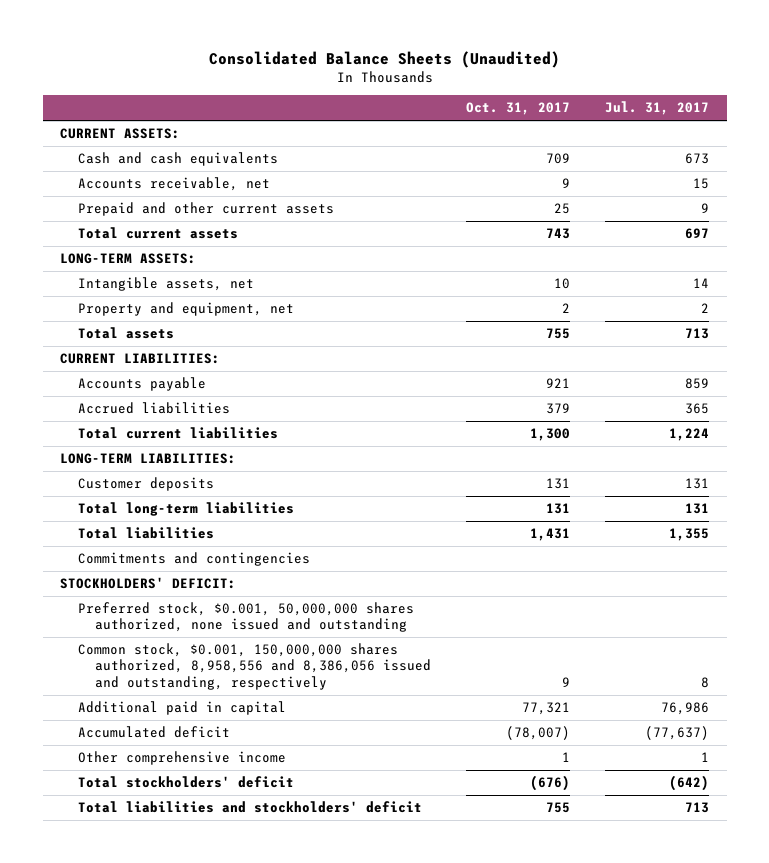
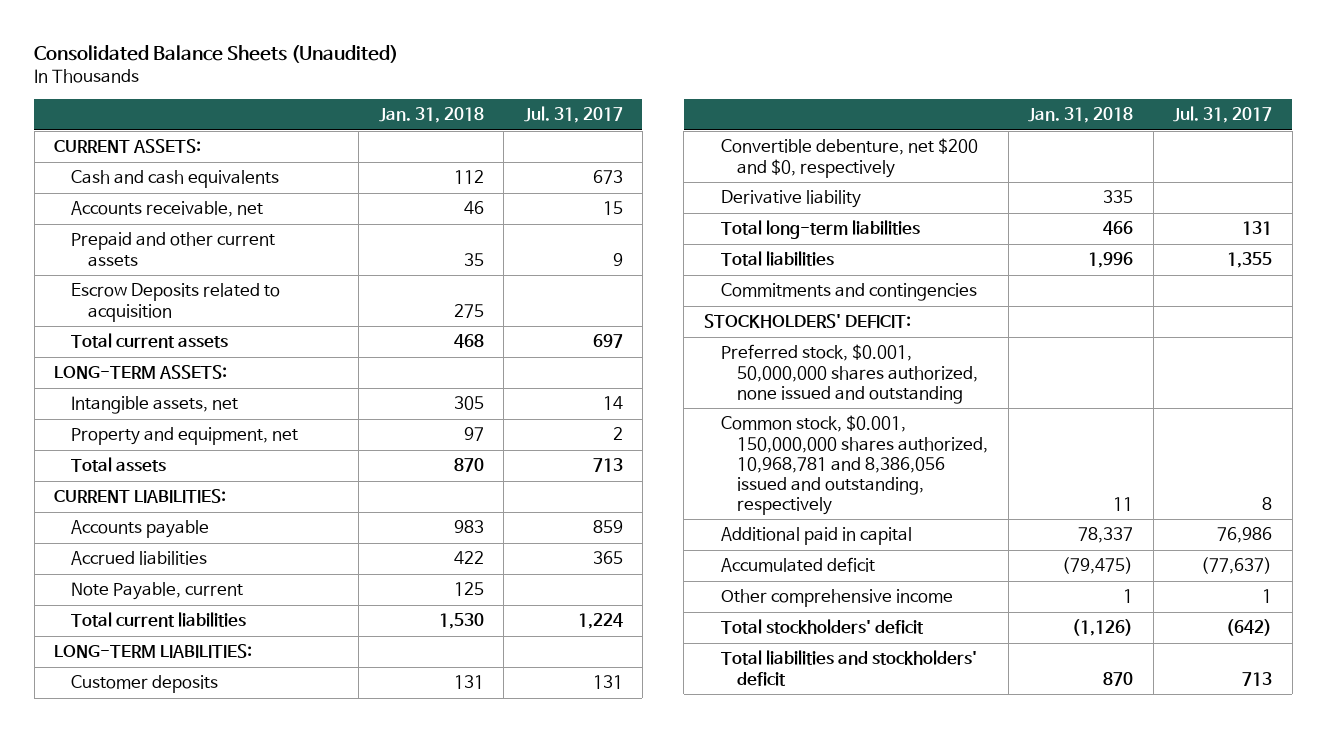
[466,102,571,116] Oct. 31, 2017 -> none
none -> [378,107,484,124] Jan. 31, 2018
none -> [70,283,280,322] Escrow Deposits related to acquisition
none -> [70,582,243,601] Note Payable, current
none -> [720,138,978,178] Convertible debenture, net $200 and $0, respectively
none -> [720,190,861,209] Derivative liability
[77,643,432,690] Common stock, $0.001, 150,000,000 shares authorized, 8,958,556 and 8,386,056 issued and outstanding, respectively -> [720,415,989,516] Common stock, $0.001, 150,000,000 shares authorized, 10,968,781 and 8,386,056 issued and outstanding, respectively

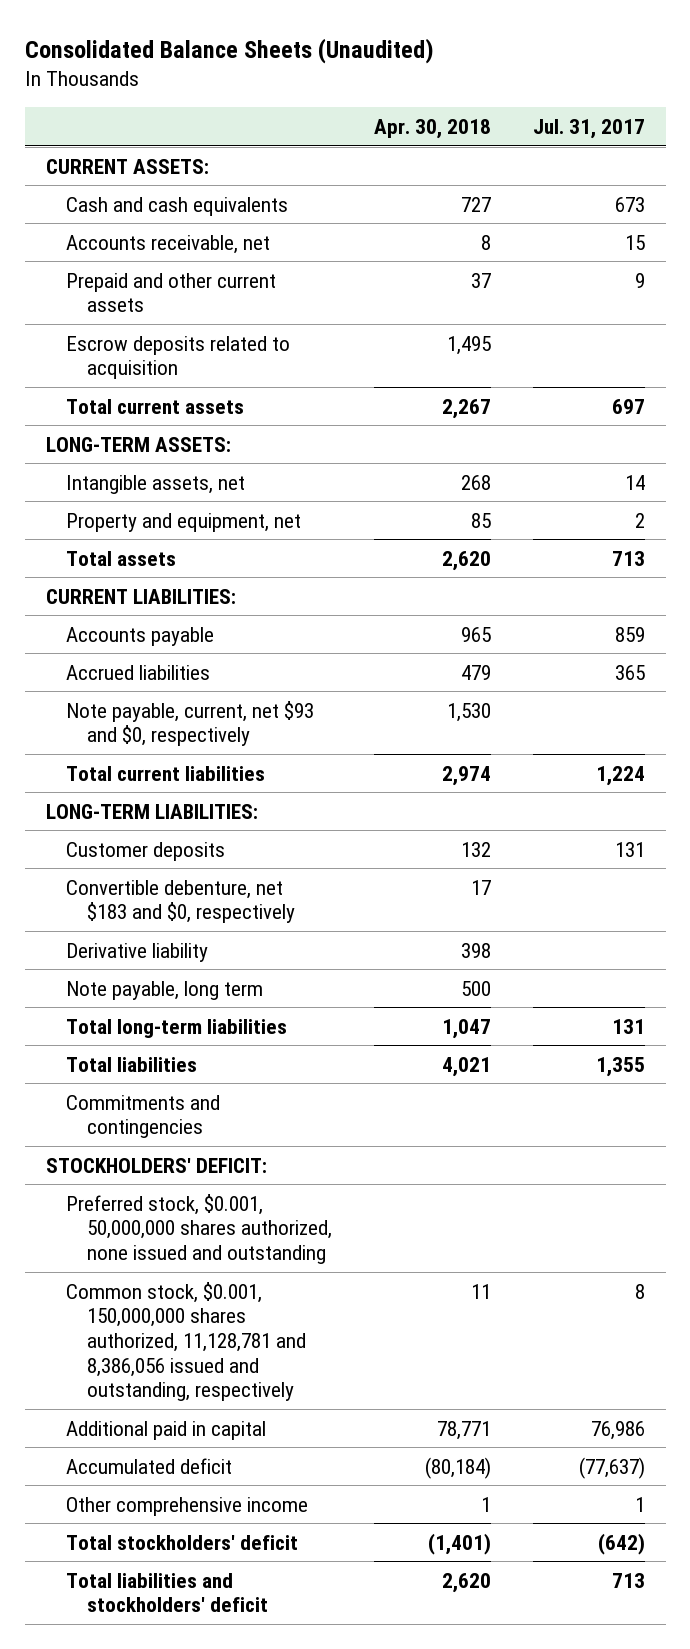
[378,107,484,124] Jan. 31, 2018 -> none
none -> [373,118,491,139] Apr. 30, 2018
[70,283,280,322] Escrow Deposits related to acquisition -> [66,335,291,380] Escrow deposits related to acquisition
[70,582,243,601] Note Payable, current -> [66,700,315,747] Note payable, current, net $93 and $0, respectively
[720,138,978,178] Convertible debenture, net $200 and $0, respectively -> [66,879,295,924] Convertible debenture, net $183 and $0, respectively
none -> [66,980,264,1000] Note payable, long term
[720,415,989,516] Common stock, $0.001, 150,000,000 shares authorized, 10,968,781 and 8,386,056 issued and outstanding, respectively -> [66,1281,306,1402] Common stock, $0.001, 150,000,000 shares authorized, 11,128,781 and 8,386,056 issued and outstanding, respectively

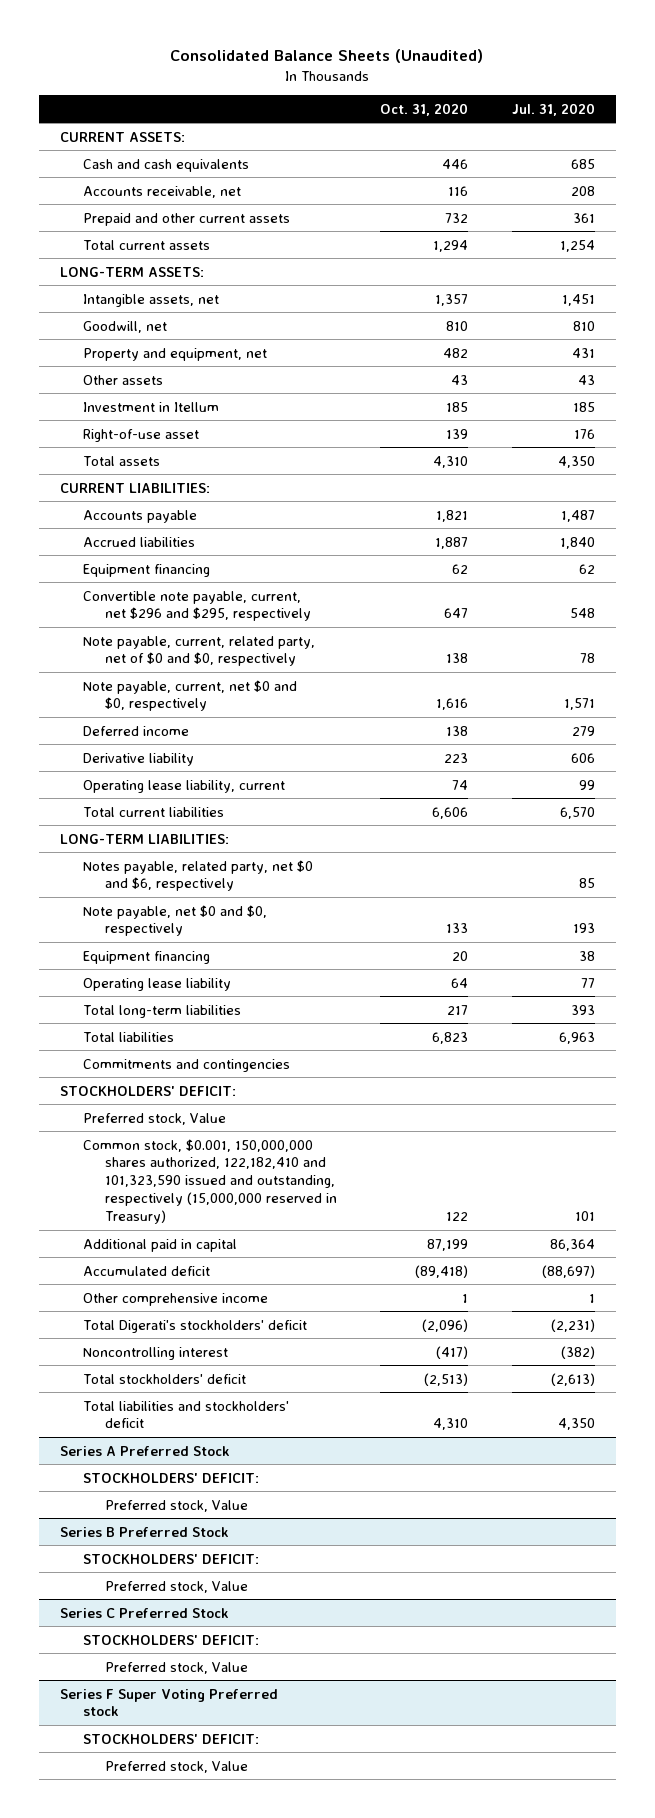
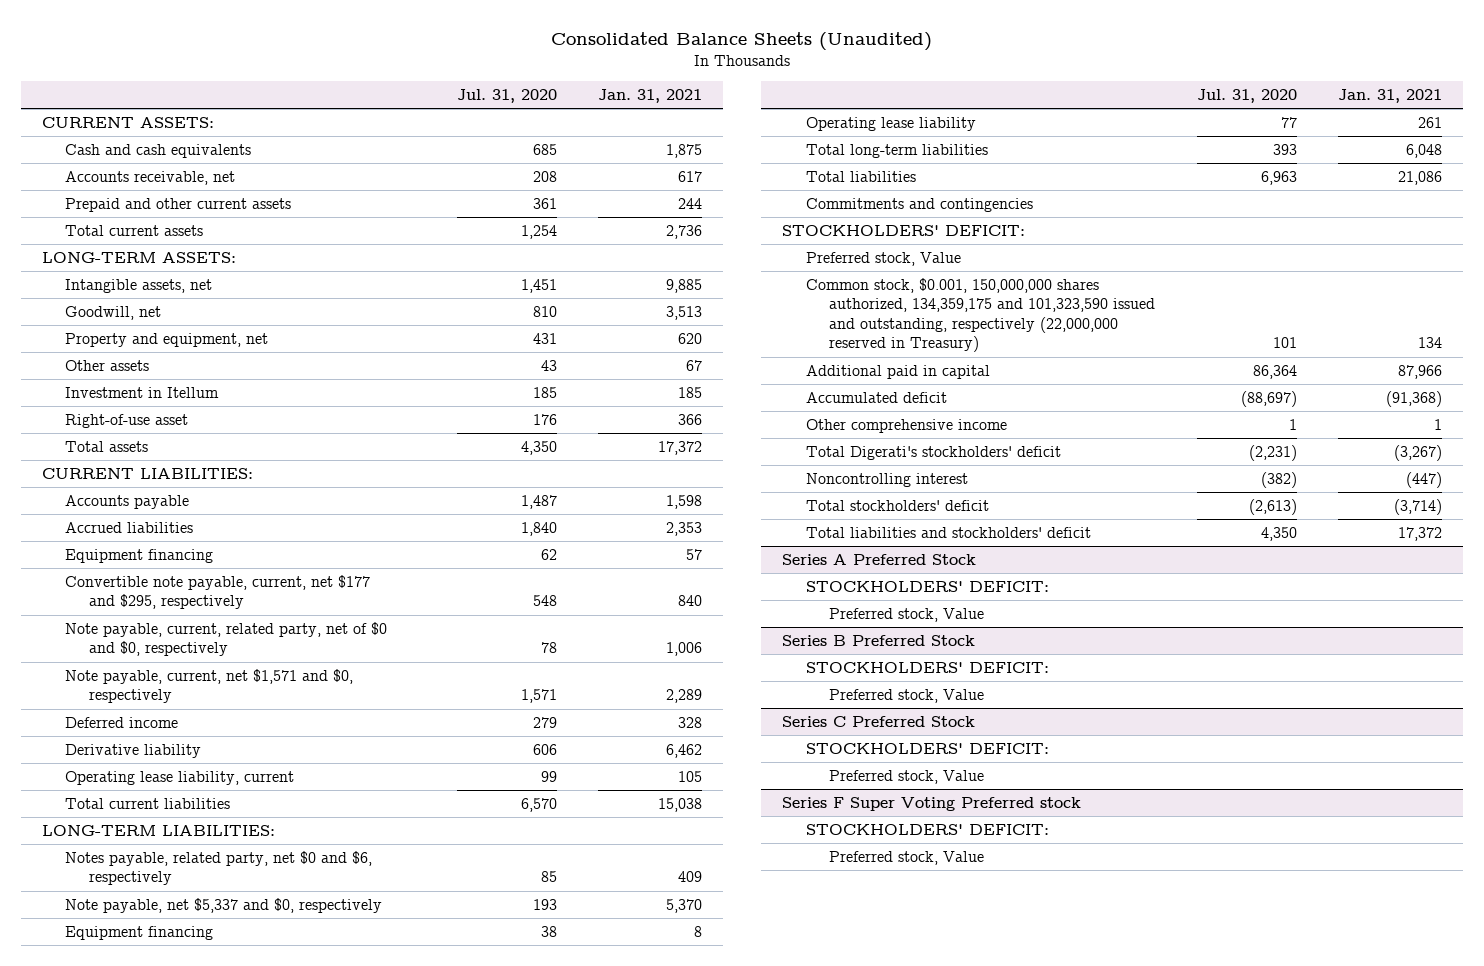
[380,102,469,116] Oct. 31, 2020 -> none
none -> [598,88,703,103] Jan. 31, 2021
[82,590,312,622] Convertible note payable, current, net $296 and $295, respectively -> [65,574,371,610] Convertible note payable, current, net $177 and $295, respectively
[82,679,297,712] Note payable, current, net $0 and $0, respectively -> [65,668,354,704] Note payable, current, net $1,571 and $0, respectively
[82,904,267,937] Note payable, net $0 and $0, respectively -> [65,897,383,913] Note payable, net $5,337 and $0, respectively
[82,1138,338,1225] Common stock, $0.001, 150,000,000 shares authorized, 122,182,410 and 101,323,590 issued and outstanding, respectively (15,000,000 reserved in Treasury) -> [805,277,1156,353] Common stock, $0.001, 150,000,000 shares authorized, 134,359,175 and 101,323,590 issued and outstanding, respectively (22,000,000 reserved in Treasury)

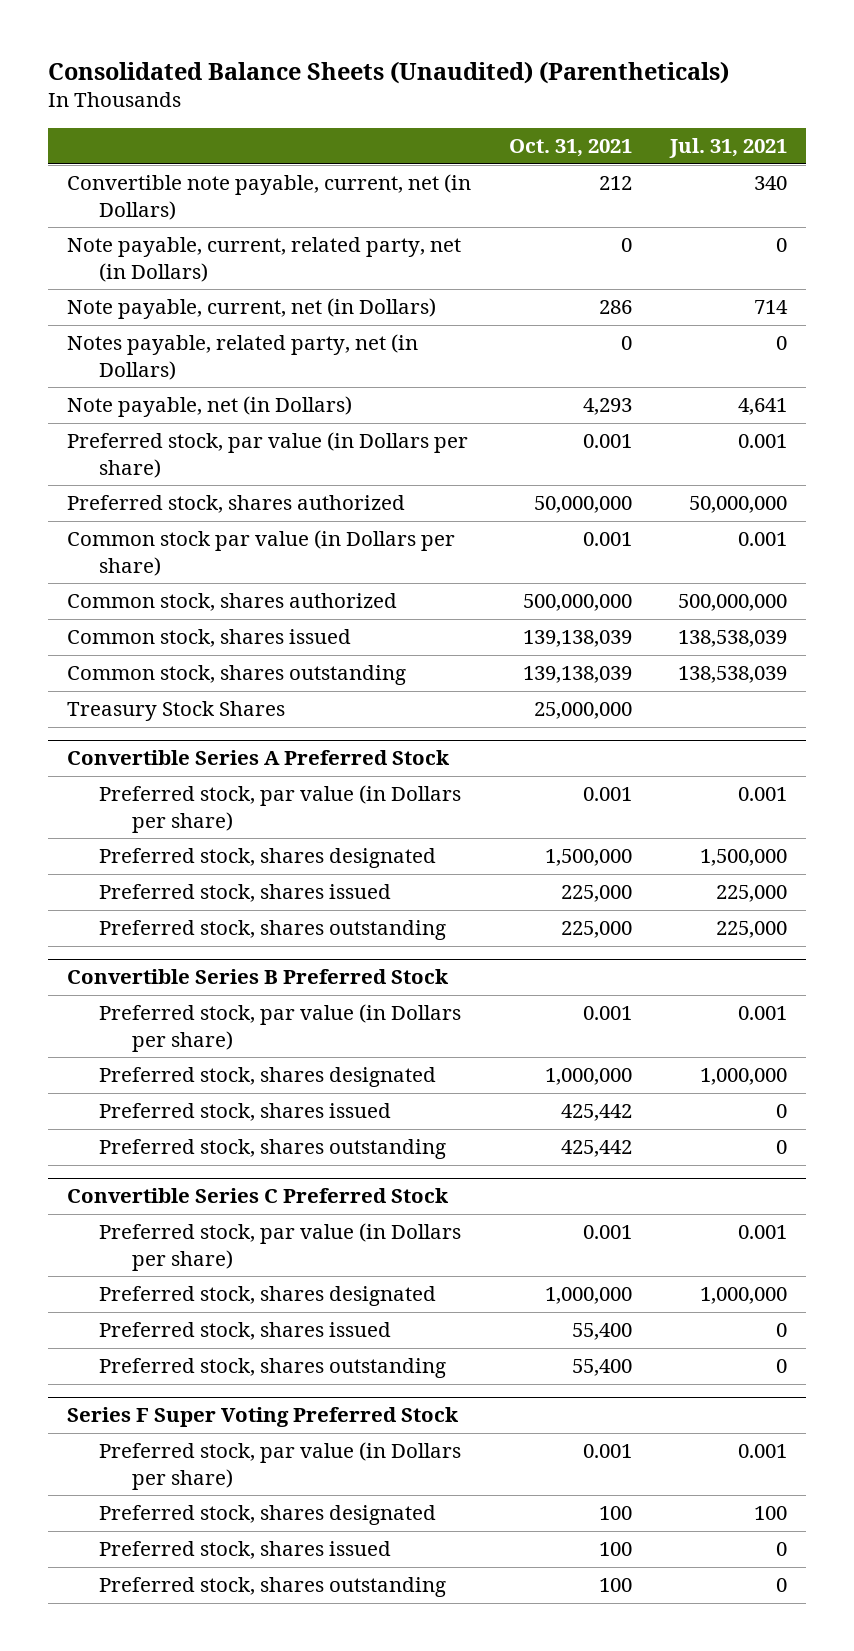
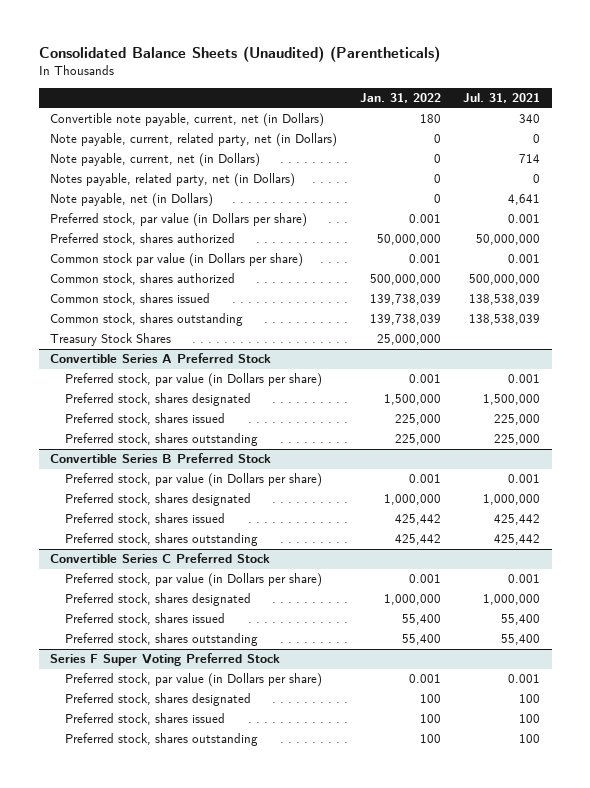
[509,138,633,157] Oct. 31, 2021 -> none
none -> [359,92,441,103] Jan. 31, 2022
[775,1104,787,1119] 0 -> [494,514,541,526] 425,442
[775,1140,787,1155] 0 -> [494,534,541,546] 425,442
[775,1323,787,1338] 0 -> [501,614,541,626] 55,400
[775,1359,787,1374] 0 -> [501,634,541,646] 55,400
[775,1542,787,1557] 0 -> [519,714,541,724] 100
[775,1578,787,1593] 0 -> [519,734,541,744] 100

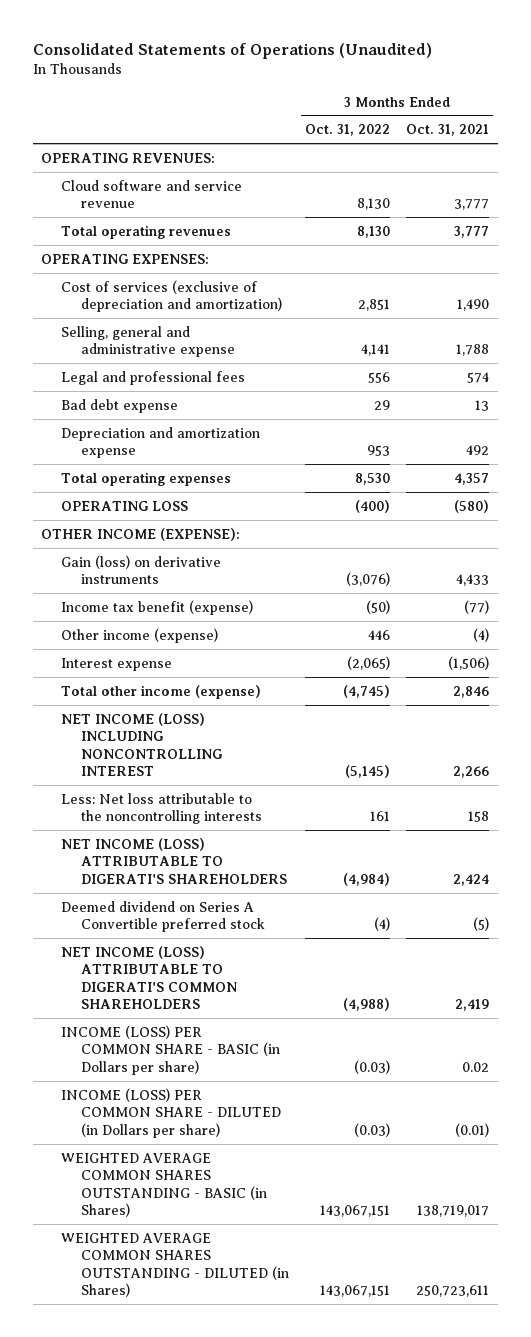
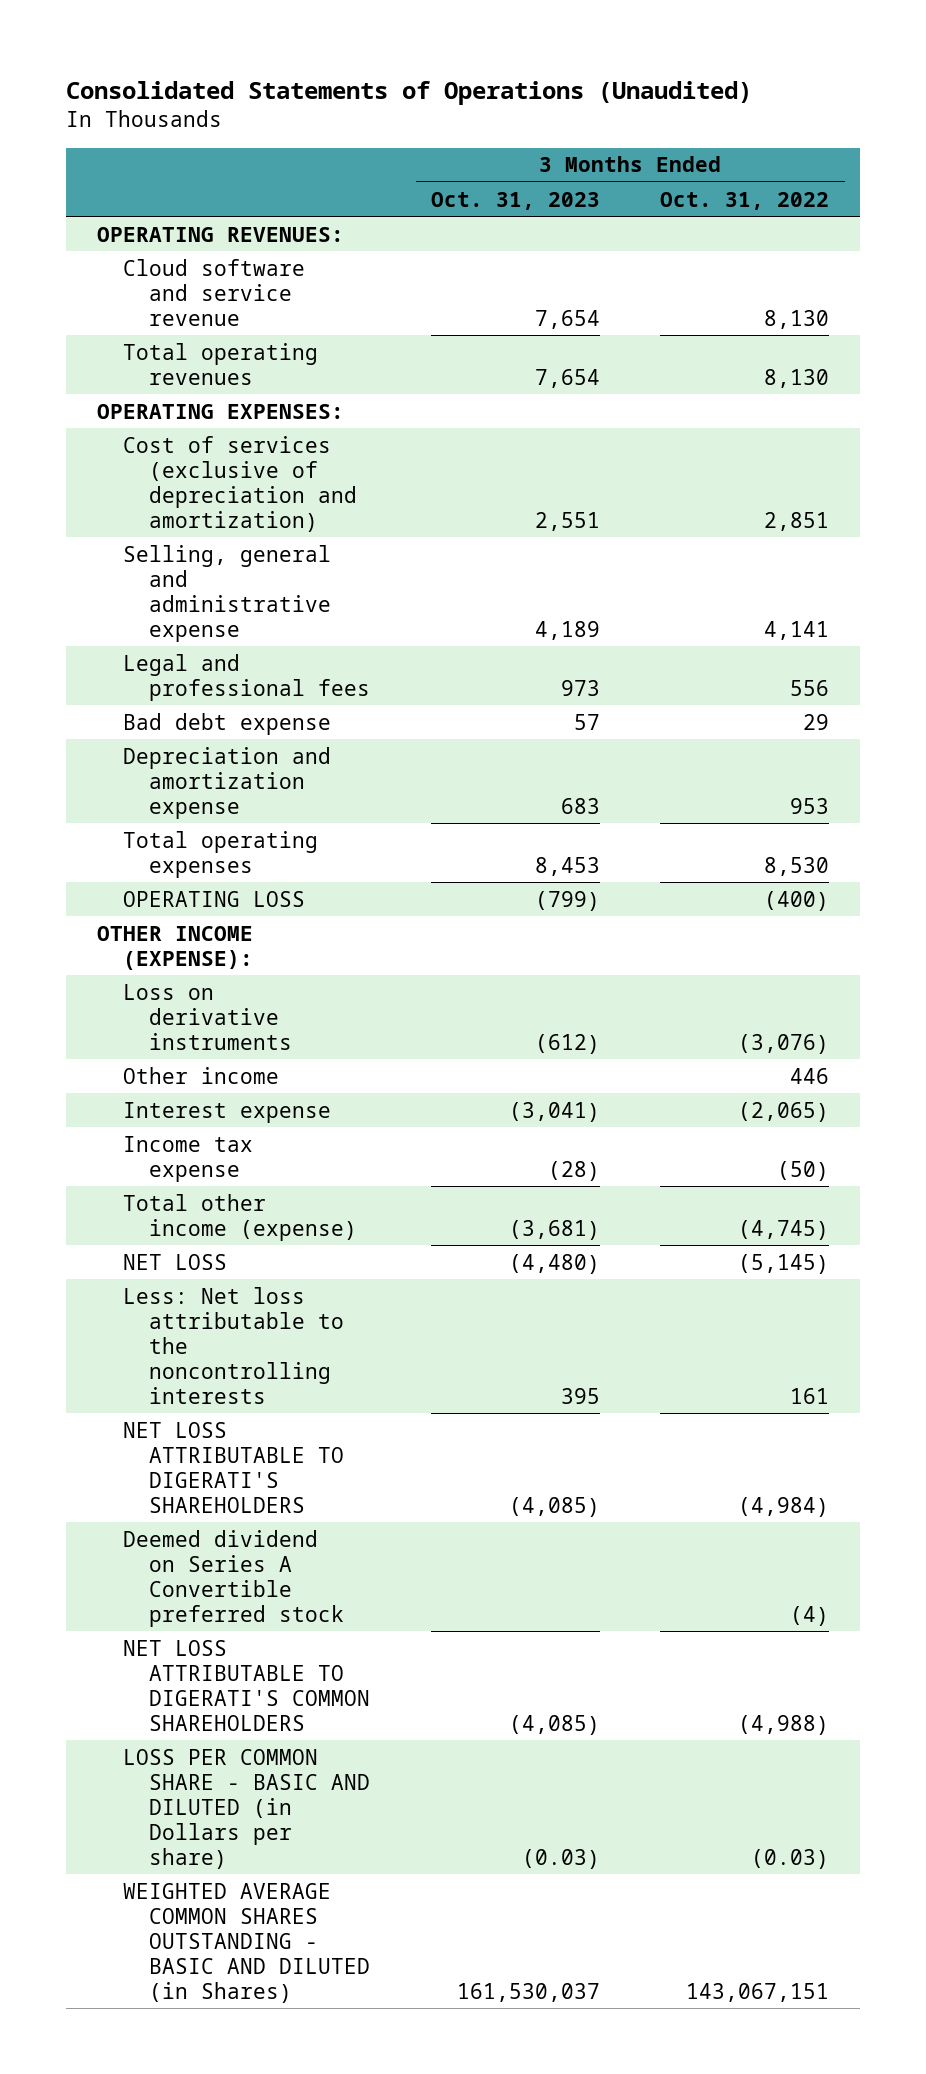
[406,124,490,137] Oct. 31, 2021 -> none
none -> [430,191,600,210] Oct. 31, 2023
[61,599,254,615] Income tax benefit (expense) -> none
[61,554,222,585] Gain (loss) on derivative instruments -> [122,983,293,1050] Loss on derivative instruments
[61,627,219,643] Other income (expense) -> [122,1066,279,1084] Other income
none -> [122,1135,253,1182] Income tax expense
[61,712,223,777] NET INCOME (LOSS) INCLUDING NONCONTROLLING INTEREST -> [122,1253,227,1270] NET LOSS
[61,837,287,884] NET INCOME (LOSS) ATTRIBUTABLE TO DIGERATI'S SHAREHOLDERS -> [122,1421,345,1513] NET LOSS ATTRIBUTABLE TO DIGERATI'S SHAREHOLDERS
[61,1087,281,1138] INCOME (LOSS) PER COMMON SHARE - DILUTED (in Dollars per share) -> none
[61,1232,289,1298] WEIGHTED AVERAGE COMMON SHARES OUTSTANDING - DILUTED (in Shares) -> none
[61,945,237,1010] NET INCOME (LOSS) ATTRIBUTABLE TO DIGERATI'S COMMON SHAREHOLDERS -> [122,1639,371,1731] NET LOSS ATTRIBUTABLE TO DIGERATI'S COMMON SHAREHOLDERS
[61,1024,280,1075] INCOME (LOSS) PER COMMON SHARE - BASIC (in Dollars per share) -> [122,1748,371,1869] LOSS PER COMMON SHARE - BASIC AND DILUTED (in Dollars per share)
[61,1152,267,1218] WEIGHTED AVERAGE COMMON SHARES OUTSTANDING - BASIC (in Shares) -> [122,1882,371,2003] WEIGHTED AVERAGE COMMON SHARES OUTSTANDING - BASIC AND DILUTED (in Shares)

